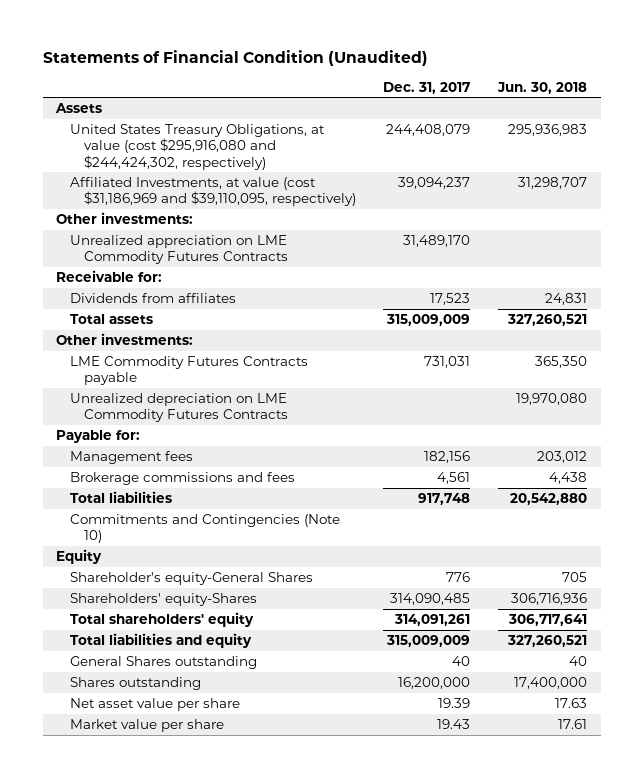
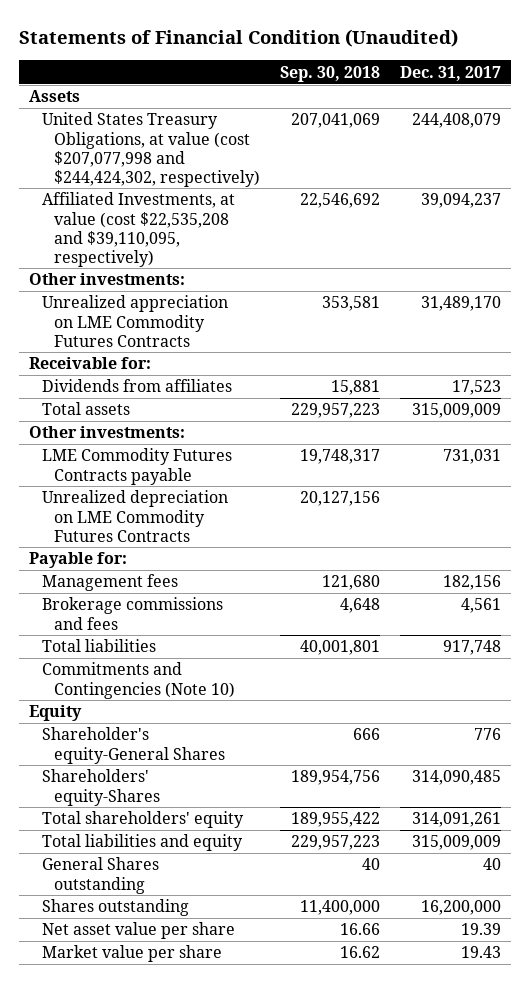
[496,81,587,94] Jun. 30, 2018 -> none
none -> [280,65,381,82] Sep. 30, 2018
[70,123,326,170] United States Treasury Obligations, at value (cost $295,916,080 and $244,424,302, respectively) -> [41,112,261,187] United States Treasury Obligations, at value (cost $207,077,998 and $244,424,302, respectively)
[70,176,356,207] Affiliated Investments, at value (cost $31,186,969 and $39,110,095, respectively) -> [41,192,235,267] Affiliated Investments, at value (cost $22,535,208 and $39,110,095, respectively)

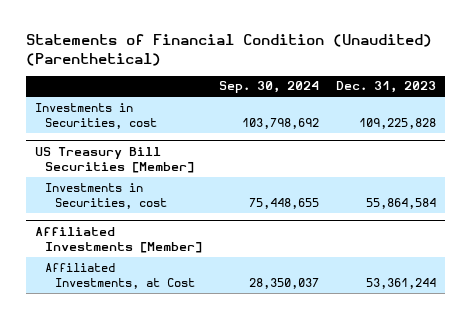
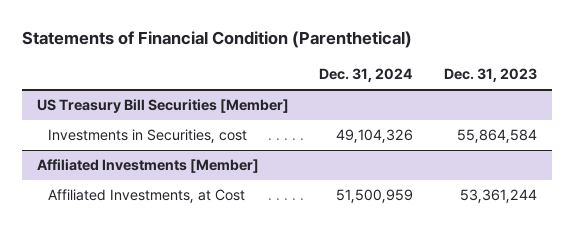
[26,33,433,66] Statements of Financial Condition (Unaudited) (Parenthetical) -> [21,31,412,49] Statements of Financial Condition (Parenthetical)
[218,81,319,94] Sep. 30, 2024 -> none
none -> [319,68,414,83] Dec. 31, 2024
[34,102,157,130] Investments in Securities, cost -> none

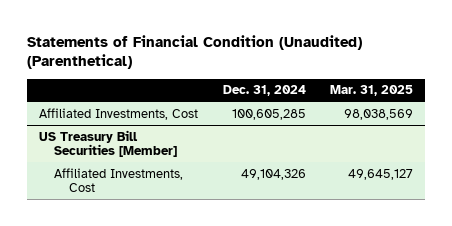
[21,31,412,49] Statements of Financial Condition (Parenthetical) -> [27,34,363,70] Statements of Financial Condition (Unaudited) (Parenthetical)
[444,68,538,83] Dec. 31, 2023 -> none
none -> [329,85,413,97] Mar. 31, 2025
none -> [39,107,199,120] Affiliated Investments, Cost
[36,159,259,174] Affiliated Investments [Member] -> none
[47,189,245,204] Affiliated Investments, at Cost -> none
[47,129,247,144] Investments in Securities, cost -> [54,167,184,193] Affiliated Investments, Cost

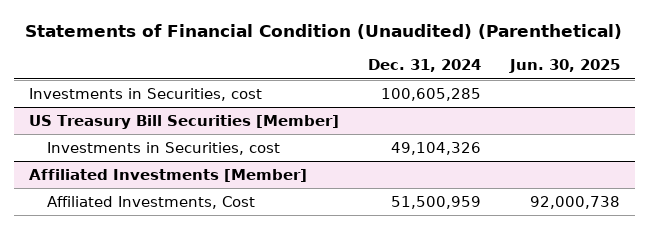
[329,85,413,97] Mar. 31, 2025 -> none
none -> [508,59,620,74] Jun. 30, 2025
[39,107,199,120] Affiliated Investments, Cost -> [28,87,262,101] Investments in Securities, cost
none -> [47,141,281,155] Investments in Securities, cost
none -> [28,168,307,182] Affiliated Investments [Member]
[240,168,306,180] 49,104,326 -> [390,195,481,209] 51,500,959

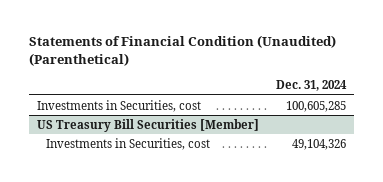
[508,59,620,74] Jun. 30, 2025 -> none
[28,168,307,182] Affiliated Investments [Member] -> none
[47,195,256,209] Affiliated Investments, Cost -> none

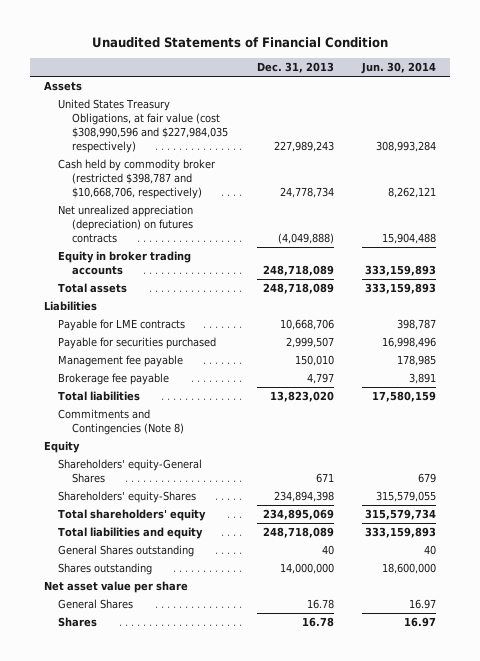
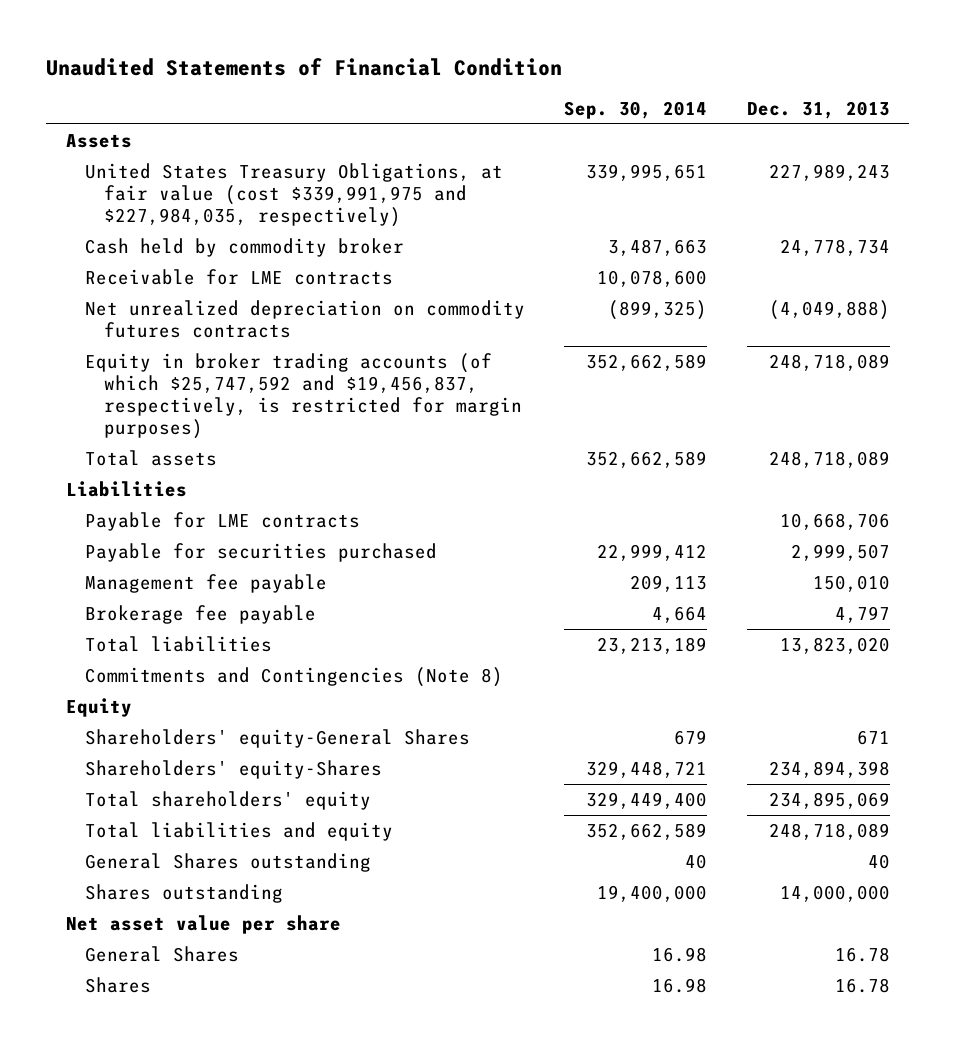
[360,62,436,75] Jun. 30, 2014 -> none
none -> [564,100,708,119] Sep. 30, 2014
[58,98,229,153] United States Treasury Obligations, at fair value (cost $308,990,596 and $227,984,035 respectively) -> [84,162,503,227] United States Treasury Obligations, at fair value (cost $339,991,975 and $227,984,035, respectively)
[58,158,217,199] Cash held by commodity broker (restricted $398,787 and $10,668,706, respectively) -> [84,237,404,257] Cash held by commodity broker
none -> [84,268,393,285] Receivable for LME contracts
[58,204,194,243] Net unrealized appreciation (depreciation) on futures contracts -> [84,299,525,338] Net unrealized depreciation on commodity futures contracts
[58,250,192,275] Equity in broker trading accounts -> [84,352,523,439] Equity in broker trading accounts (of which $25,747,592 and $19,456,837, respectively, is restricted for margin purposes)

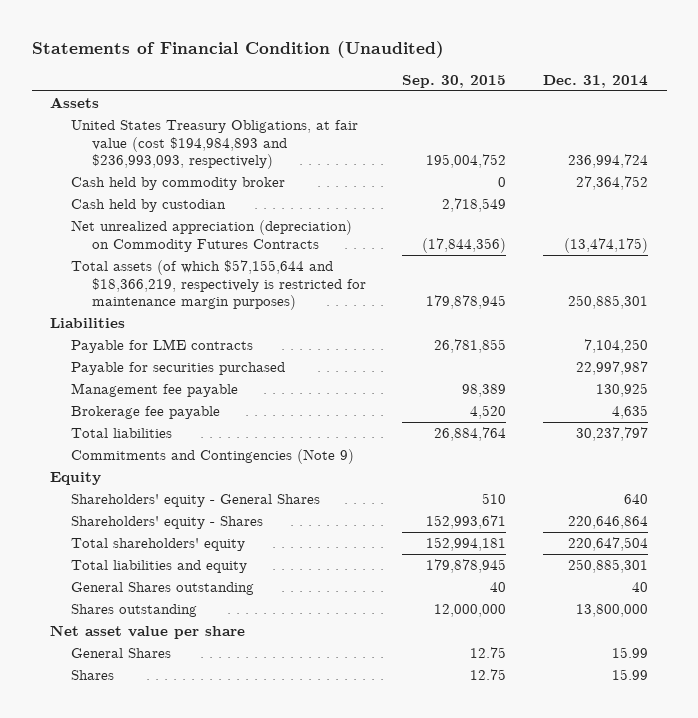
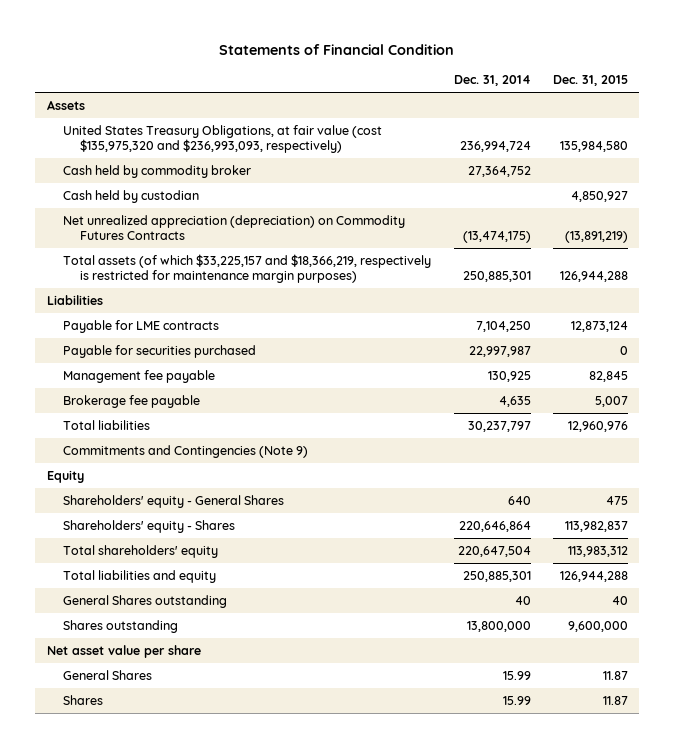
[31,41,444,59] Statements of Financial Condition (Unaudited) -> [219,43,455,55] Statements of Financial Condition
[402,74,507,88] Sep. 30, 2015 -> none
none -> [553,75,629,87] Dec. 31, 2015
[70,120,358,170] United States Treasury Obligations, at fair value (cost $194,984,893 and $236,993,093, respectively) -> [63,124,383,153] United States Treasury Obligations, at fair value (cost $135,975,320 and $236,993,093, respectively)
[70,260,366,311] Total assets (of which $57,155,644 and $18,366,219, respectively is restricted for maintenance margin purposes) -> [63,253,432,283] Total assets (of which $33,225,157 and $18,366,219, respectively is restricted for maintenance margin purposes)

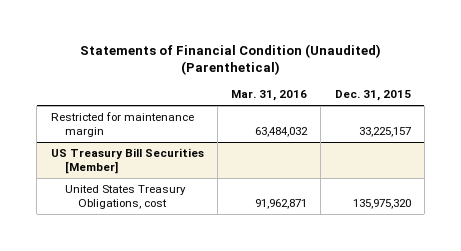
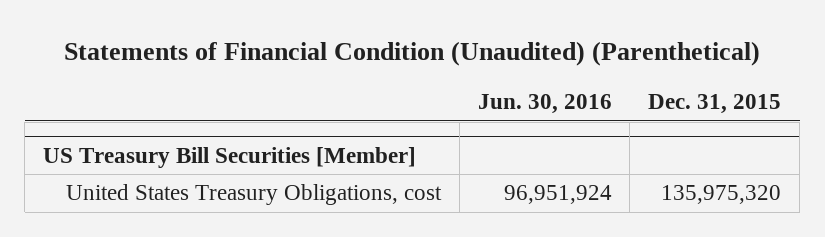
[231,90,308,102] Mar. 31, 2016 -> none
none -> [477,94,612,115] Jun. 30, 2016
[50,111,194,138] Restricted for maintenance margin -> none

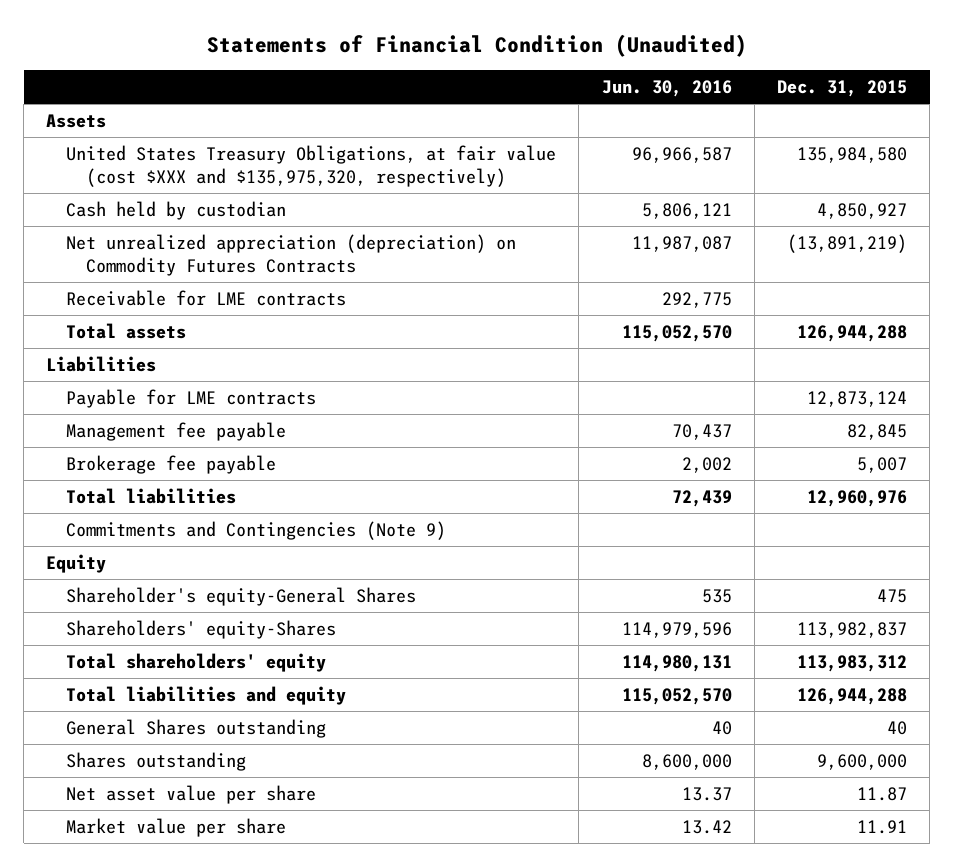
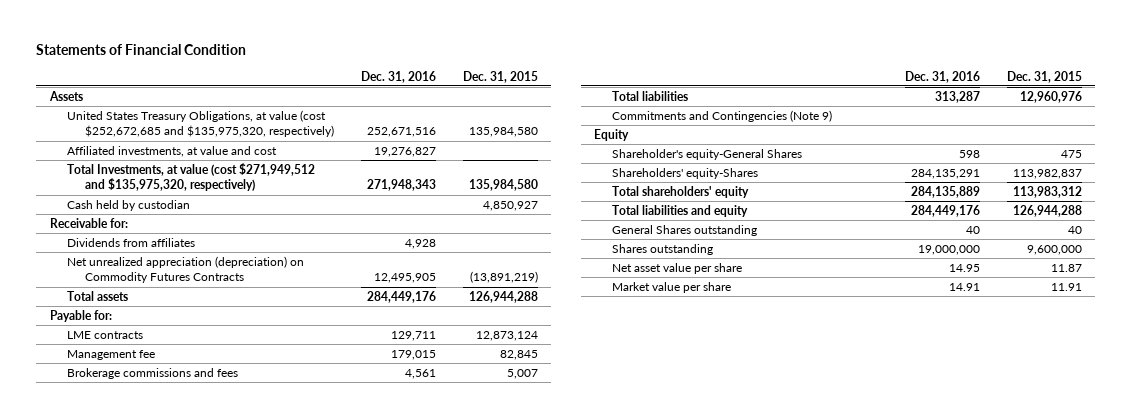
[206,33,747,57] Statements of Financial Condition (Unaudited) -> [36,43,247,55] Statements of Financial Condition
[601,80,732,98] Jun. 30, 2016 -> none
none -> [360,70,436,83] Dec. 31, 2016
[66,145,557,188] United States Treasury Obligations, at fair value (cost $XXX and $135,975,320, respectively) -> [67,109,335,138] United States Treasury Obligations, at value (cost $252,672,685 and $135,975,320, respectively)
none -> [67,145,278,157] Affiliated investments, at value and cost
none -> [67,162,316,192] Total Investments, at value (cost $271,949,512 and $135,975,320, respectively)
none -> [49,217,128,228] Receivable for:
none -> [67,237,196,247] Dividends from affiliates
[66,290,347,307] Receivable for LME contracts -> none
[46,356,157,373] Liabilities -> none
none -> [49,309,112,322] Payable for:
[66,389,317,409] Payable for LME contracts -> [67,330,144,339] LME contracts
[66,422,287,442] Management fee payable -> [67,349,156,360] Management fee
[66,455,277,475] Brokerage fee payable -> [67,367,239,379] Brokerage commissions and fees

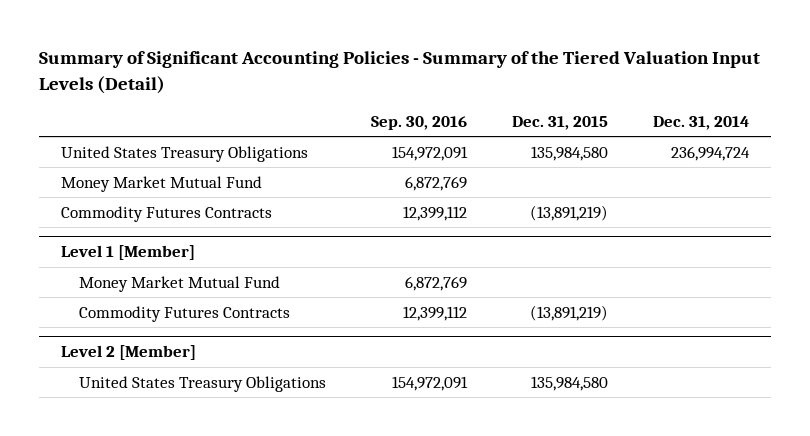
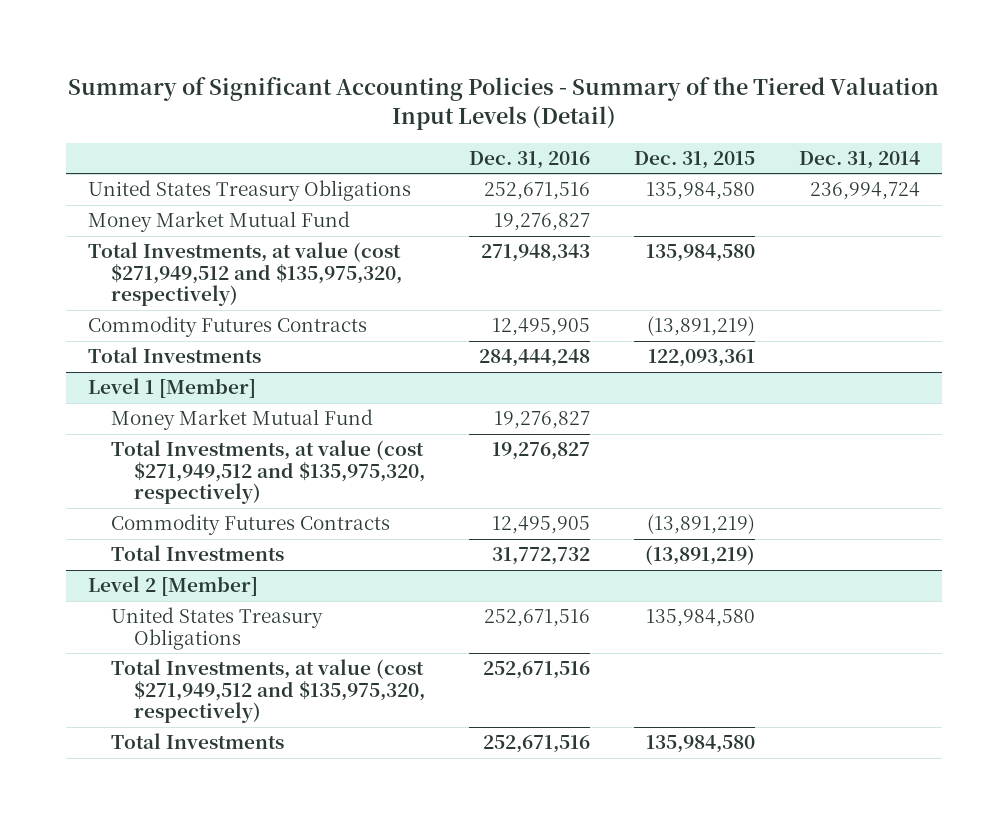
[370,115,467,130] Sep. 30, 2016 -> none
none -> [468,150,590,169] Dec. 31, 2016
none -> [87,242,402,307] Total Investments, at value (cost $271,949,512 and $135,975,320, respectively)
none -> [87,347,261,364] Total Investments
none -> [110,440,425,505] Total Investments, at value (cost $271,949,512 and $135,975,320, respectively)
none -> [110,545,284,562] Total Investments
none -> [110,659,425,724] Total Investments, at value (cost $271,949,512 and $135,975,320, respectively)
none -> [110,733,284,750] Total Investments

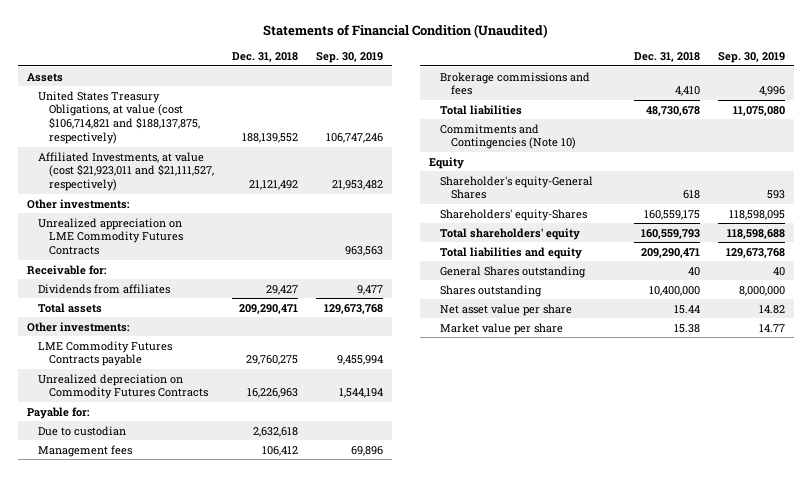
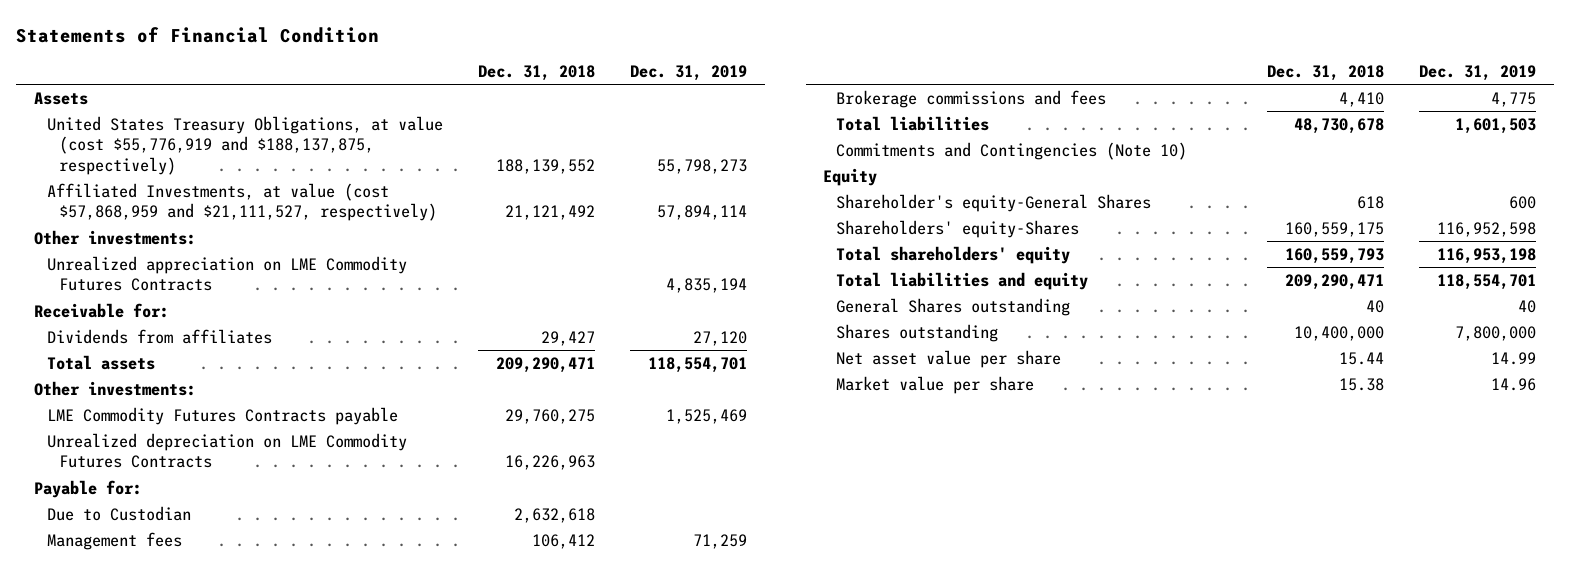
[262,24,548,39] Statements of Financial Condition (Unaudited) -> [16,26,380,43] Statements of Financial Condition
[316,52,384,64] Sep. 30, 2019 -> none
none -> [630,64,748,81] Dec. 31, 2019
[38,90,201,144] United States Treasury Obligations, at value (cost $106,714,821 and $188,137,875, respectively) -> [46,115,443,175] United States Treasury Obligations, at value (cost $55,776,919 and $188,137,875, respectively)
[38,151,215,192] Affiliated Investments, at value (cost $21,923,011 and $21,111,527, respectively) -> [46,182,438,222] Affiliated Investments, at value (cost $57,868,959 and $21,111,527, respectively)
[38,373,209,400] Unrealized depreciation on Commodity Futures Contracts -> [46,432,407,469] Unrealized depreciation on LME Commodity Futures Contracts
[38,425,127,436] Due to custodian -> [46,505,191,521] Due to Custodian

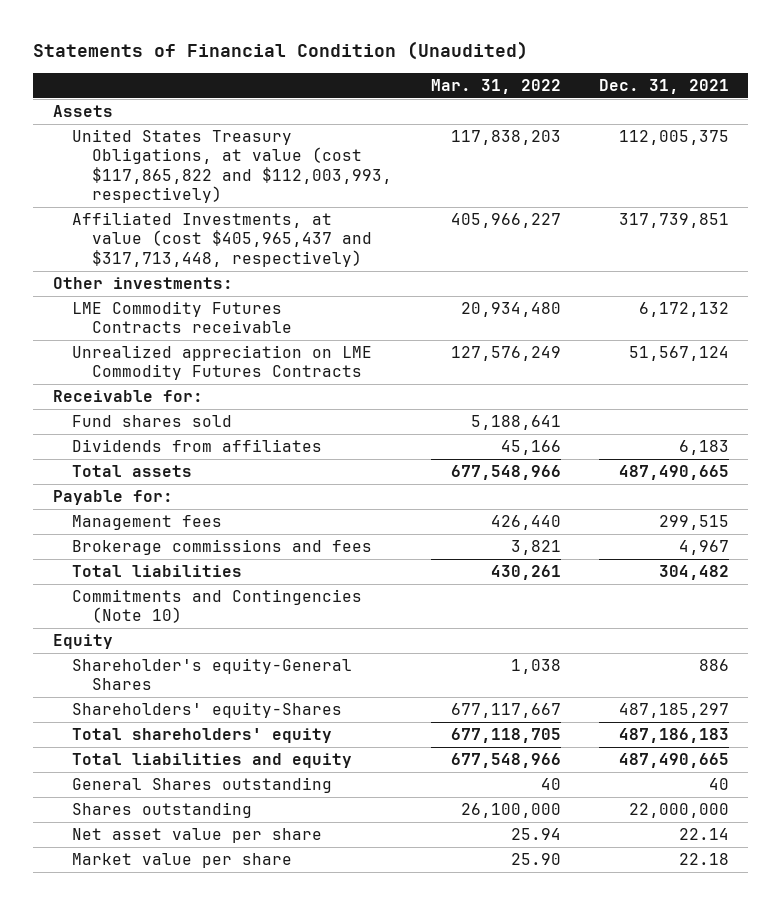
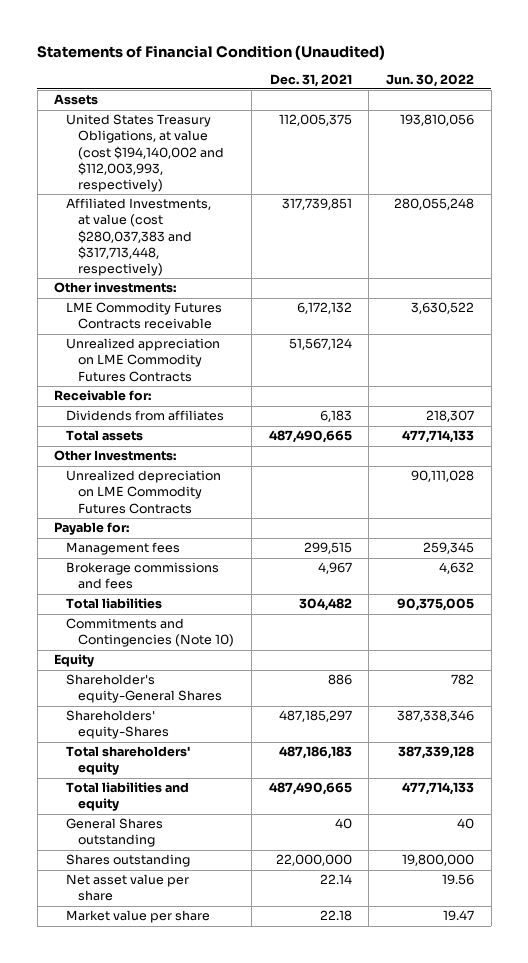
[430,78,561,94] Mar. 31, 2022 -> none
none -> [385,73,474,87] Jun. 30, 2022
[72,129,393,203] United States Treasury Obligations, at value (cost $117,865,822 and $112,003,993, respectively) -> [66,114,225,192] United States Treasury Obligations, at value (cost $194,140,002 and $112,003,993, respectively)
[72,212,373,267] Affiliated Investments, at value (cost $405,965,437 and $317,713,448, respectively) -> [66,198,212,276] Affiliated Investments, at value (cost $280,037,383 and $317,713,448, respectively)
[72,415,233,428] Fund shares sold -> none
none -> [54,450,177,462] Other Investments:
none -> [66,470,222,514] Unrealized depreciation on LME Commodity Futures Contracts

